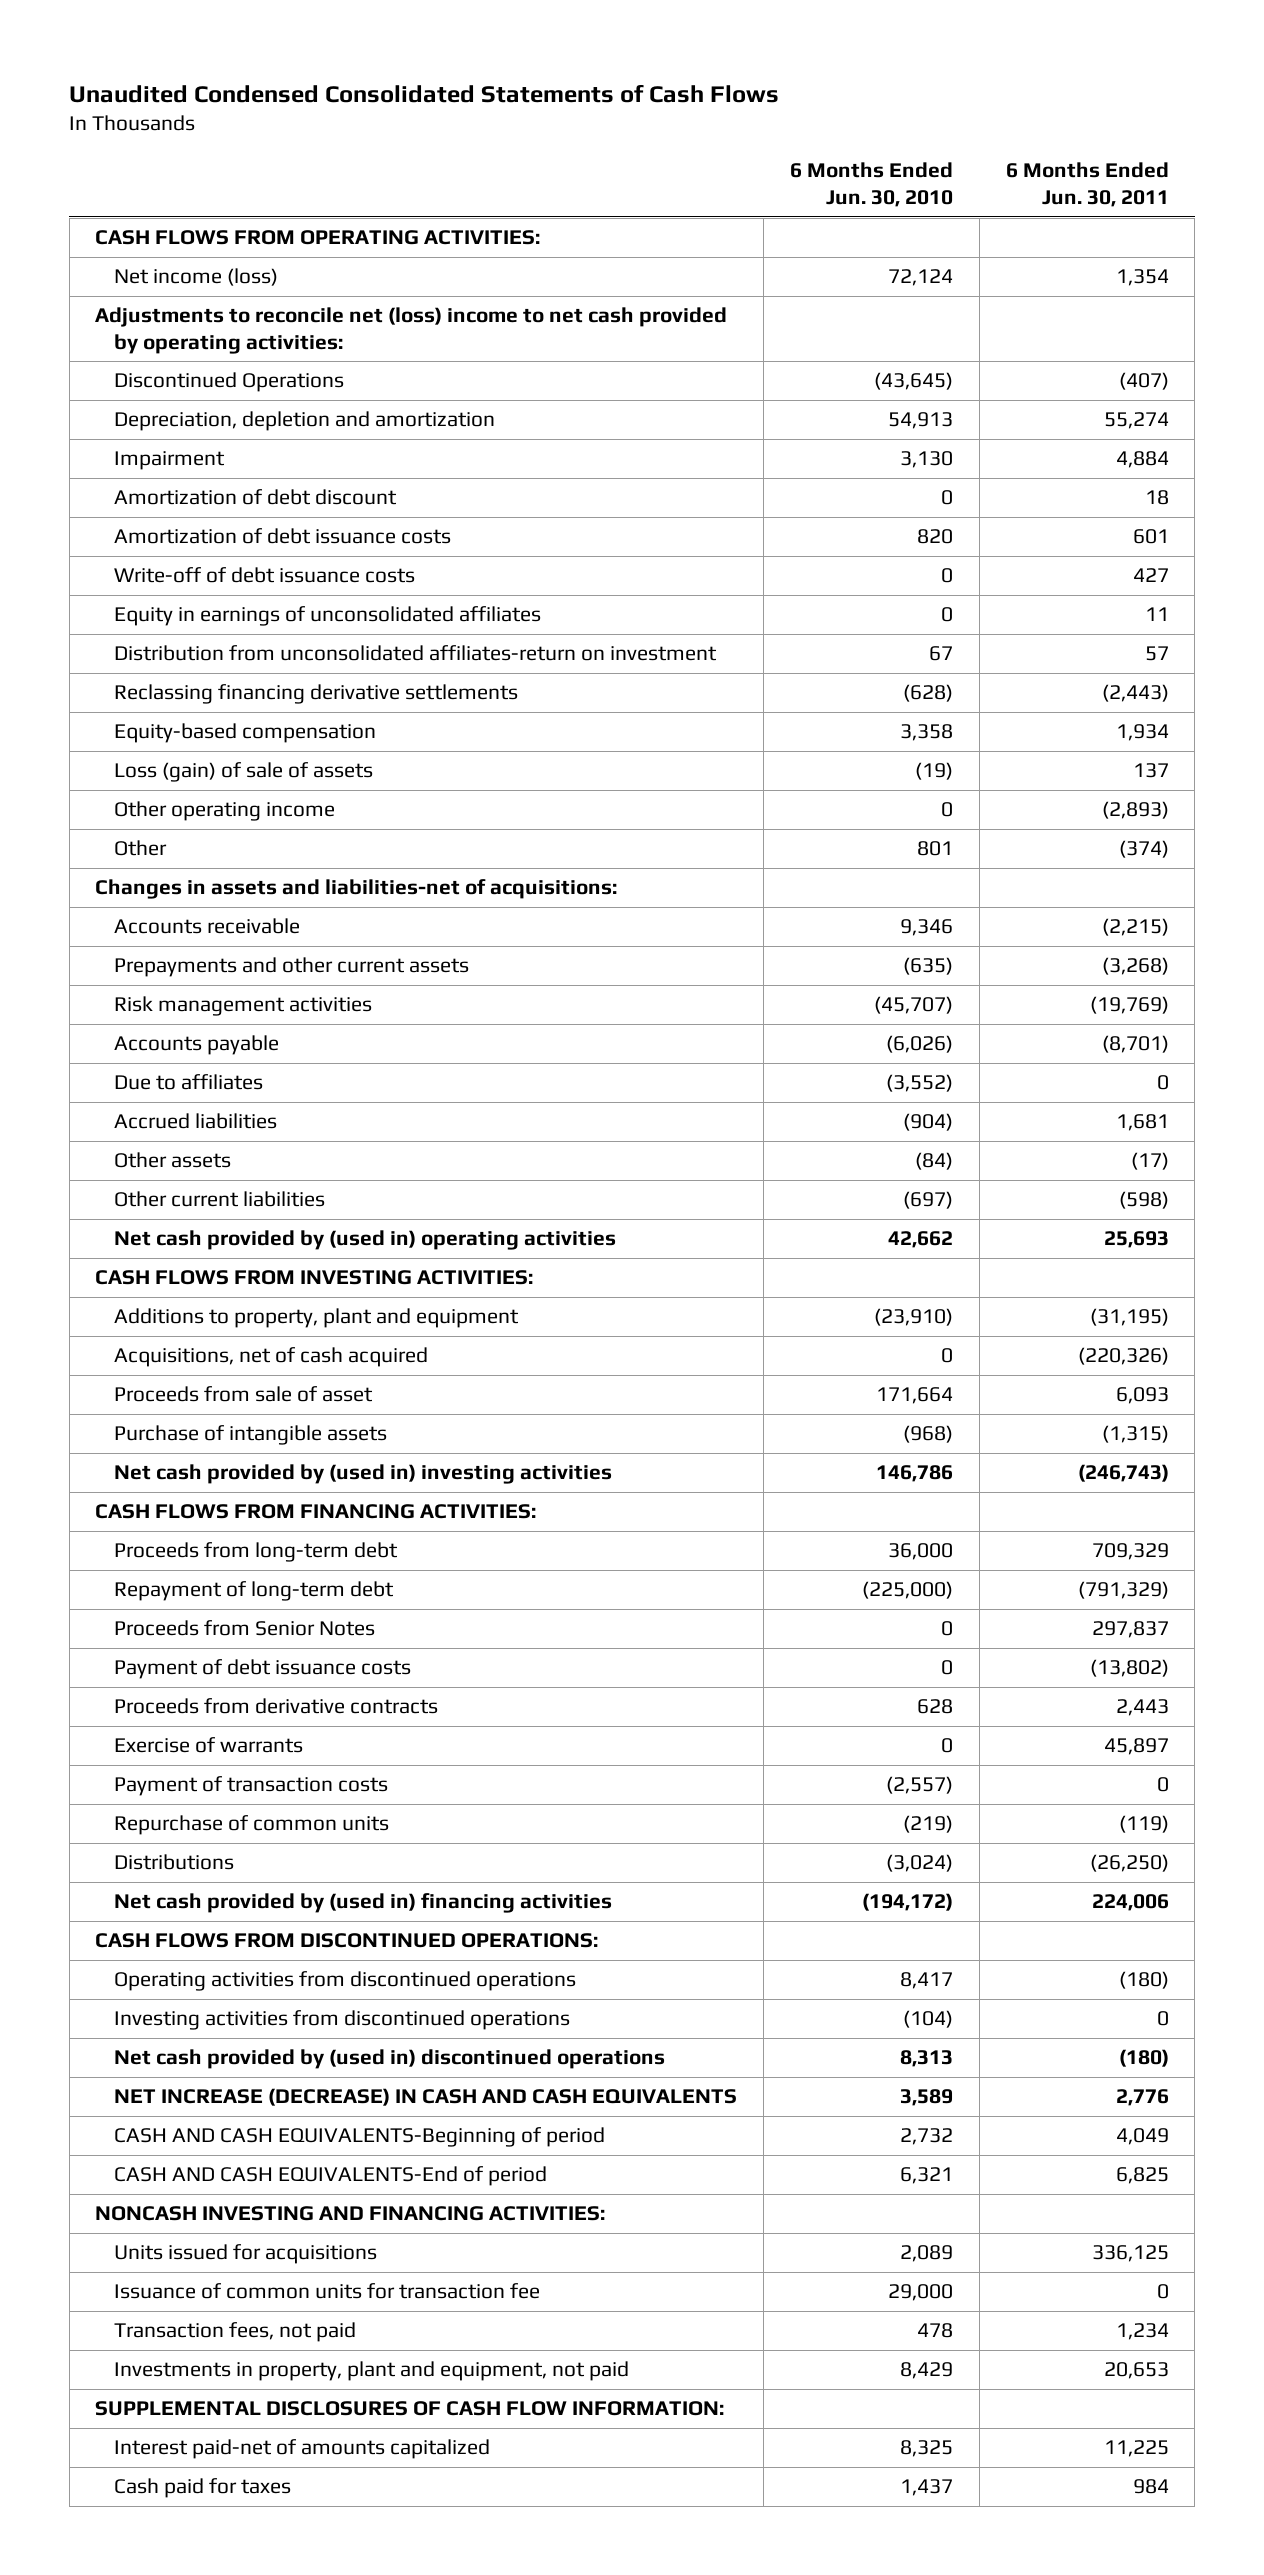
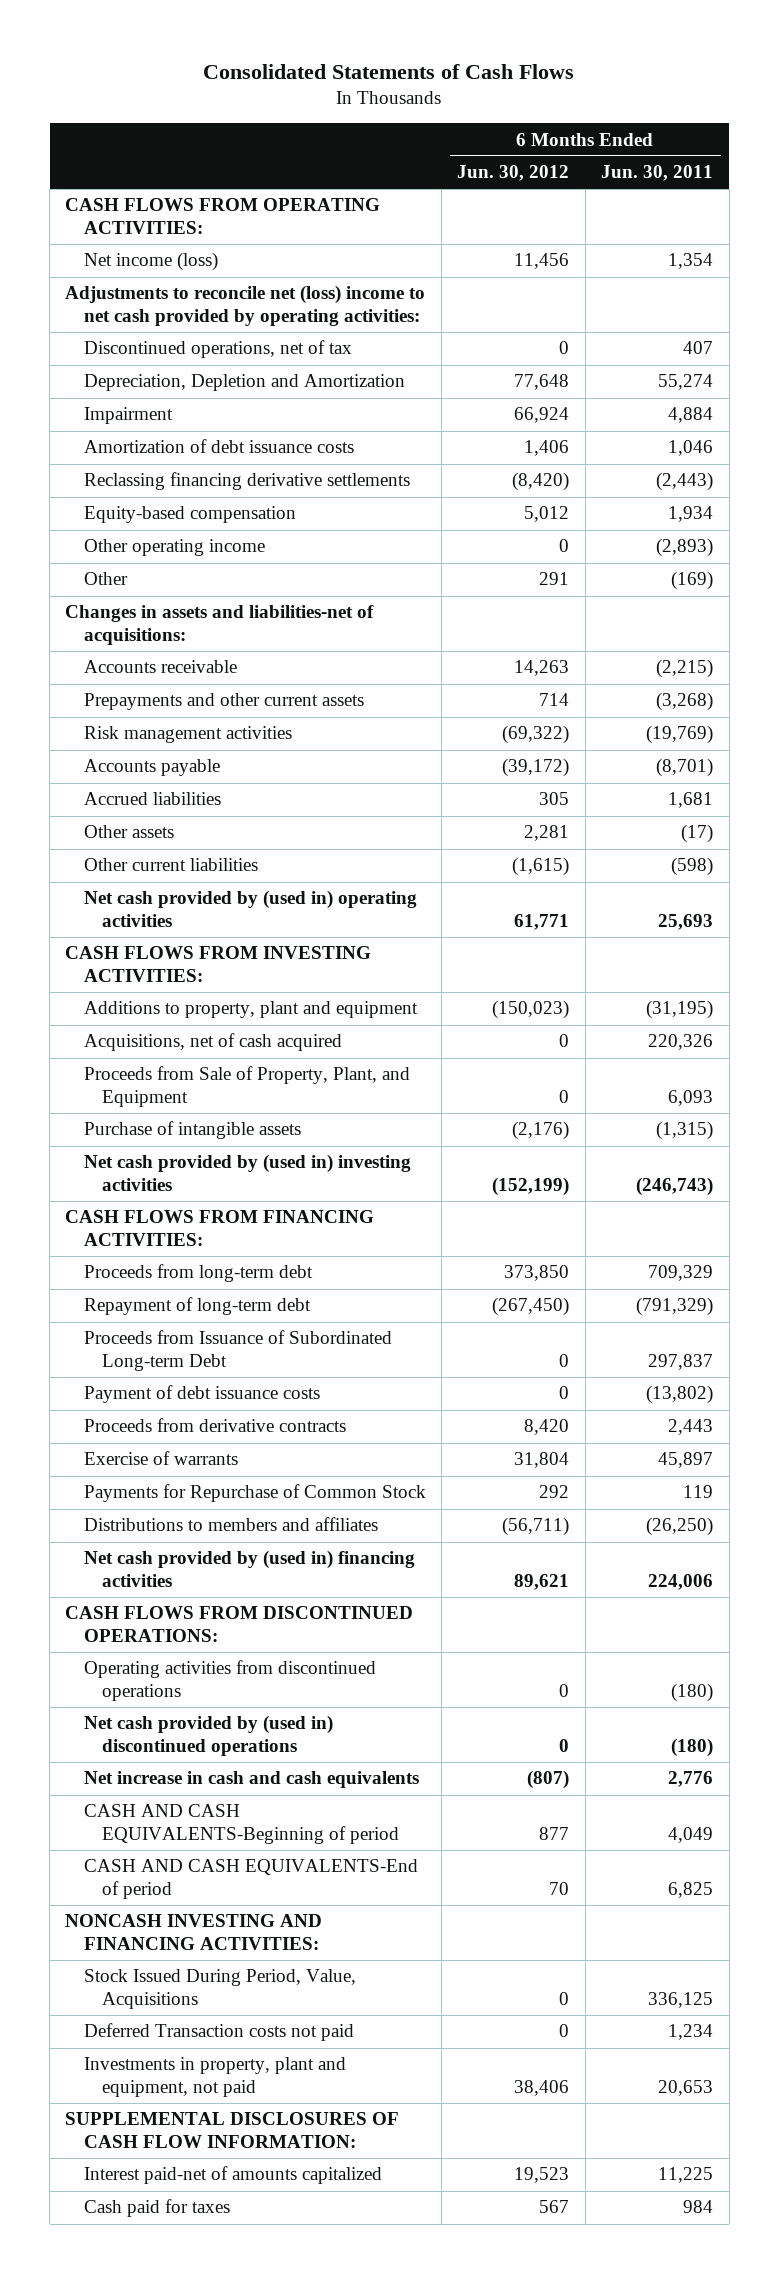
[69,83,780,103] Unaudited Condensed Consolidated Statements of Cash Flows -> [203,63,575,79] Consolidated Statements of Cash Flows
[789,162,953,208] 6 Months Ended Jun. 30, 2010 -> none
none -> [457,165,570,182] Jun. 30, 2012
[113,372,344,393] Discontinued Operations -> [83,340,352,359] Discontinued operations, net of tax
[1118,372,1169,391] (407) -> [683,341,714,355] 407
[113,411,495,432] Depreciation, depletion and amortization -> [83,374,405,392] Depreciation, Depletion and Amortization
[113,489,397,506] Amortization of debt discount -> none
[113,567,415,584] Write-off of debt issuance costs -> none
[113,606,541,627] Equity in earnings of unconsolidated affiliates -> none
[113,645,717,662] Distribution from unconsolidated affiliates-return on investment -> none
[1132,529,1169,545] 601 -> [668,440,714,457] 1,046
[113,762,373,783] Loss (gain) of sale of assets -> none
[1118,840,1169,859] (374) -> [671,571,714,591] (169)
[113,1074,263,1091] Due to affiliates -> none
[1077,1347,1169,1366] (220,326) -> [648,1034,714,1051] 220,326
[113,1386,373,1403] Proceeds from sale of asset -> [83,1066,410,1107] Proceeds from Sale of Property, Plant, and Equipment
[113,1620,375,1637] Proceeds from Senior Notes -> [83,1330,392,1371] Proceeds from Issuance of Subordinated Long-term Debt
[113,1776,388,1797] Payment of transaction costs -> none
[113,1815,389,1836] Repurchase of common units -> [83,1484,426,1503] Payments for Repurchase of Common Stock
[1118,1815,1169,1834] (119) -> [683,1485,714,1499] 119
[113,1854,234,1871] Distributions -> [83,1517,378,1532] Distributions to members and affiliates
[113,2010,570,2031] Investing activities from discontinued operations -> none
[113,2088,737,2107] NET INCREASE (DECREASE) IN CASH AND CASH EQUIVALENTS -> [83,1771,419,1789] Net increase in cash and cash equivalents
[113,2283,540,2300] Issuance of common units for transaction fee -> none
[113,2244,377,2265] Units issued for acquisitions -> [83,1969,356,2009] Stock Issued During Period, Value, Acquisitions
[113,2322,356,2343] Transaction fees, not paid -> [83,2023,354,2042] Deferred Transaction costs not paid

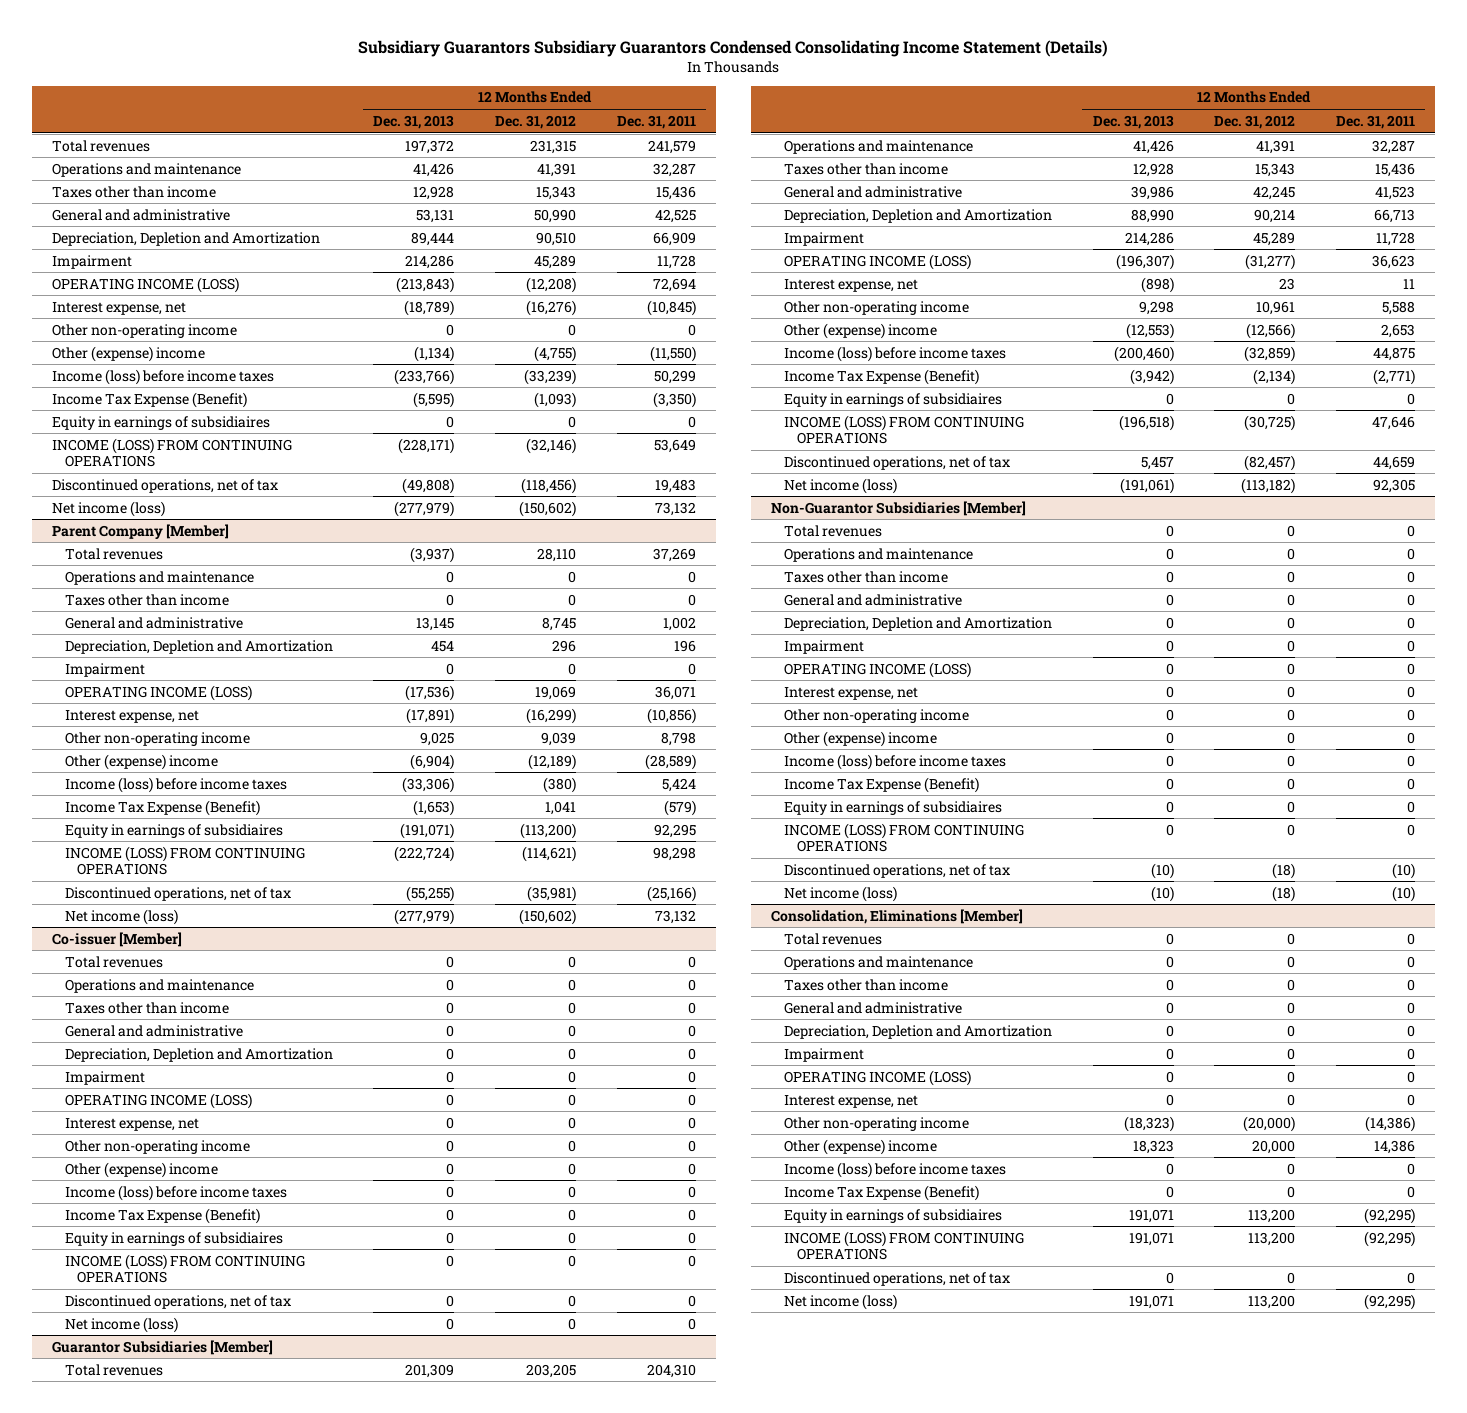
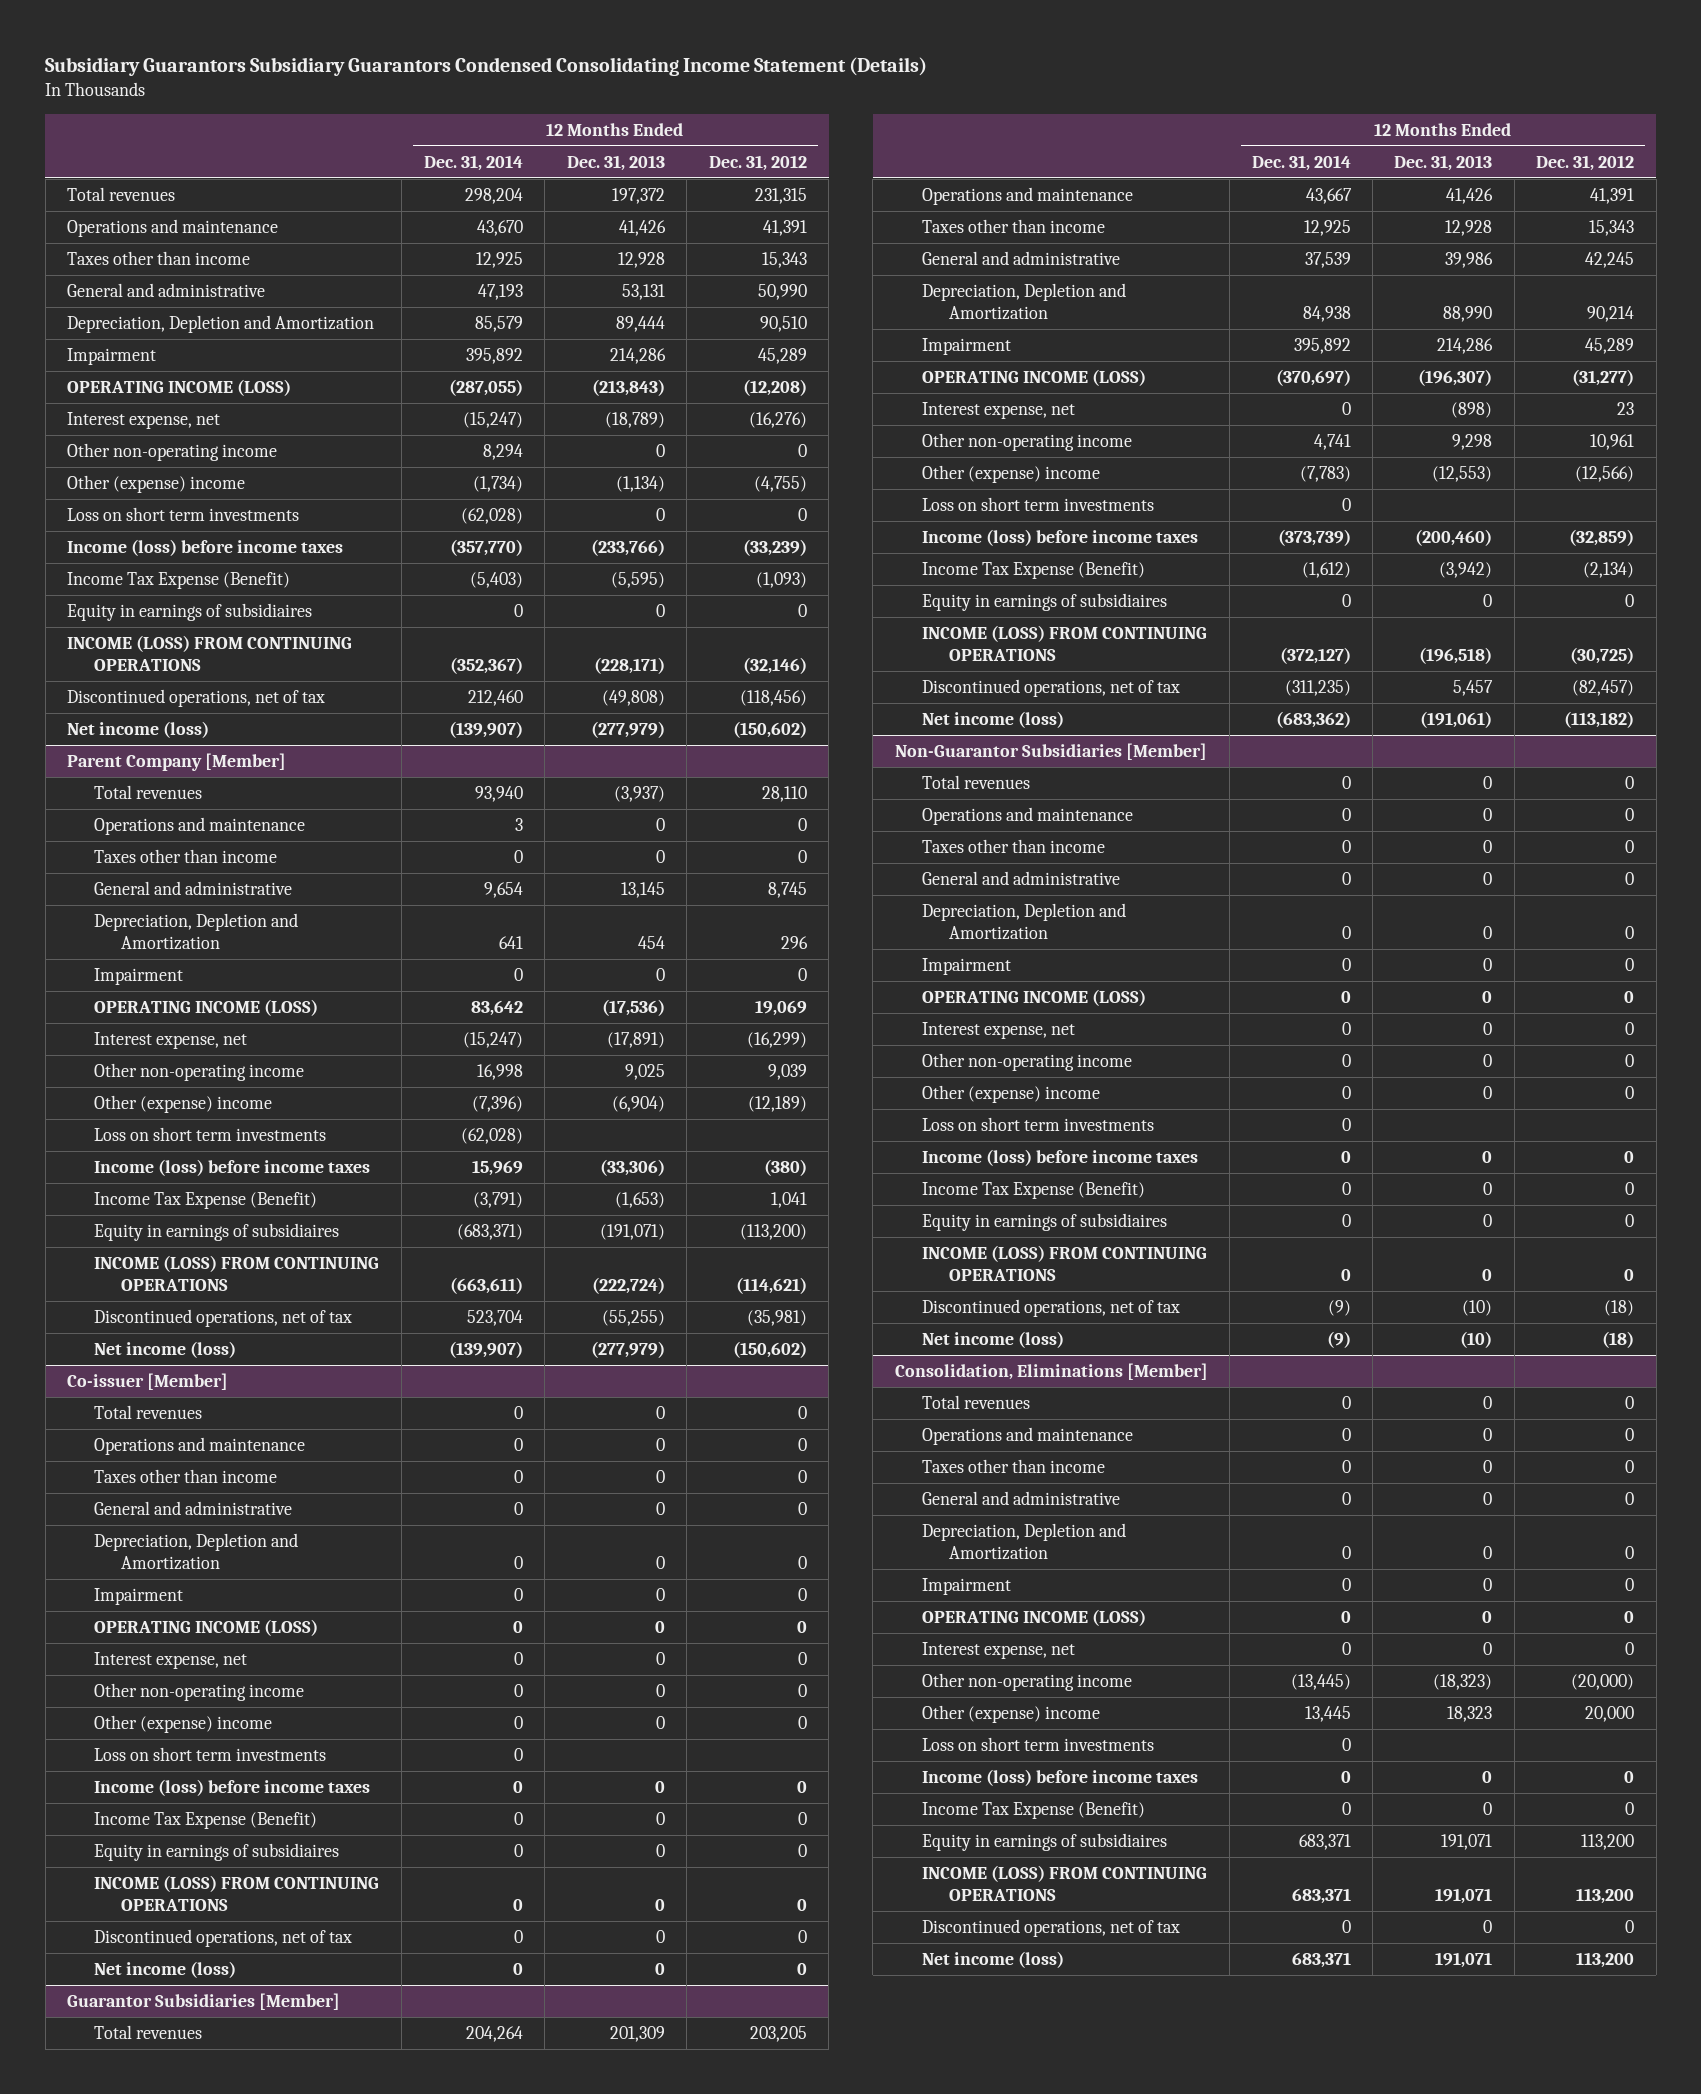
[616,114,696,129] Dec. 31, 2011 -> none
none -> [423,154,523,171] Dec. 31, 2014
none -> [66,507,299,522] Loss on short term investments
none -> [94,1127,327,1142] Loss on short term investments
none -> [94,1747,327,1762] Loss on short term investments
none -> [921,497,1154,512] Loss on short term investments
none -> [921,1117,1154,1132] Loss on short term investments
none -> [921,1737,1154,1752] Loss on short term investments

